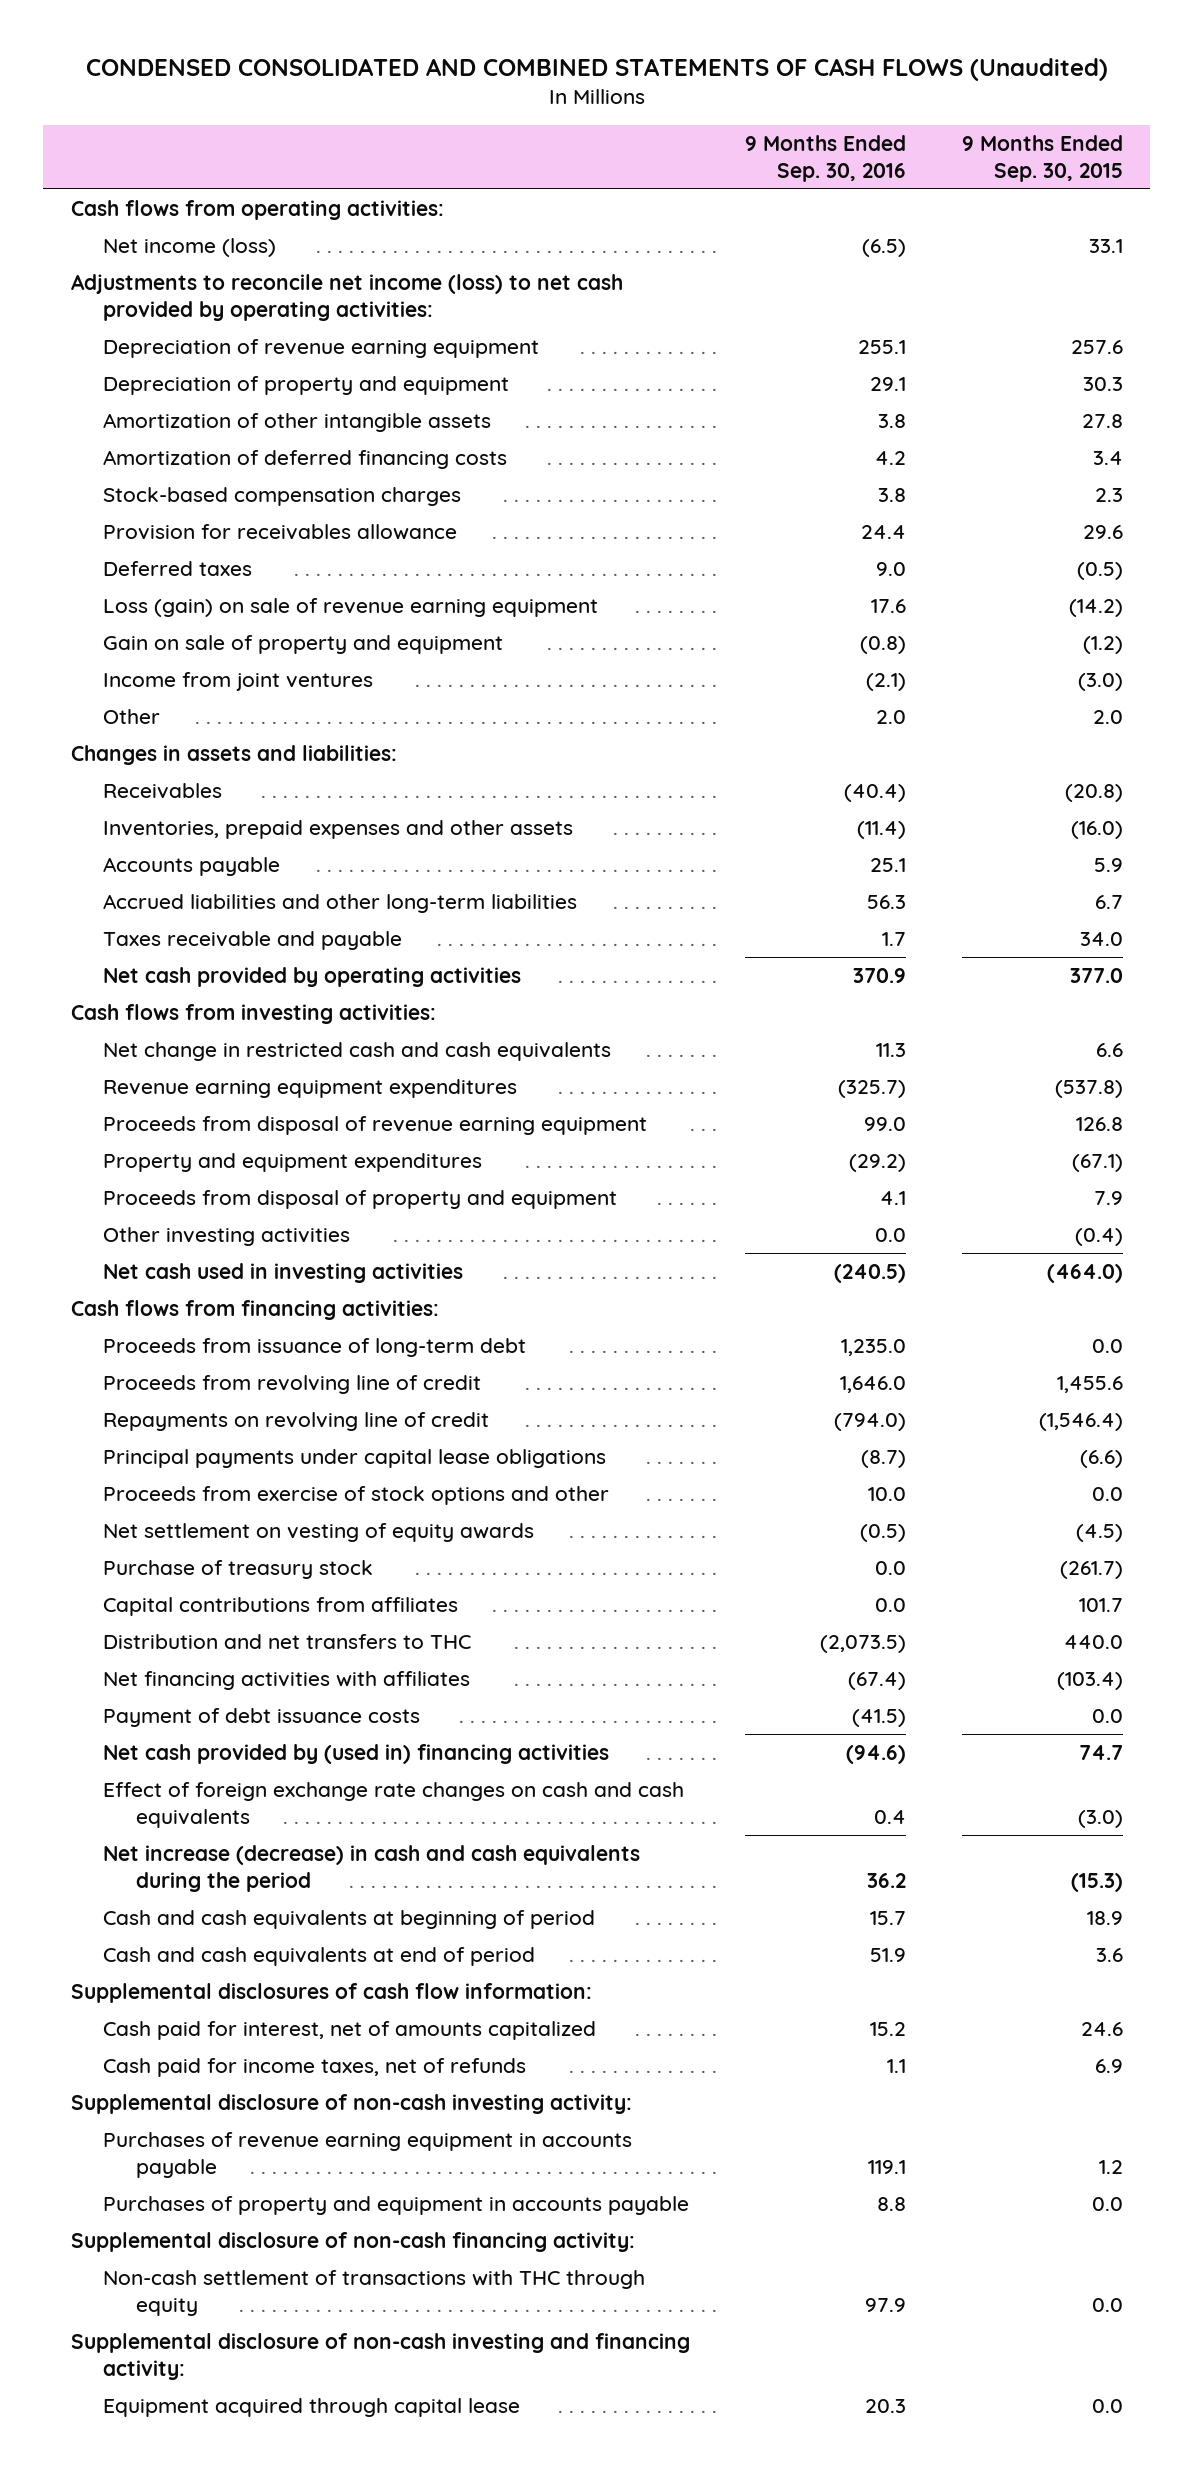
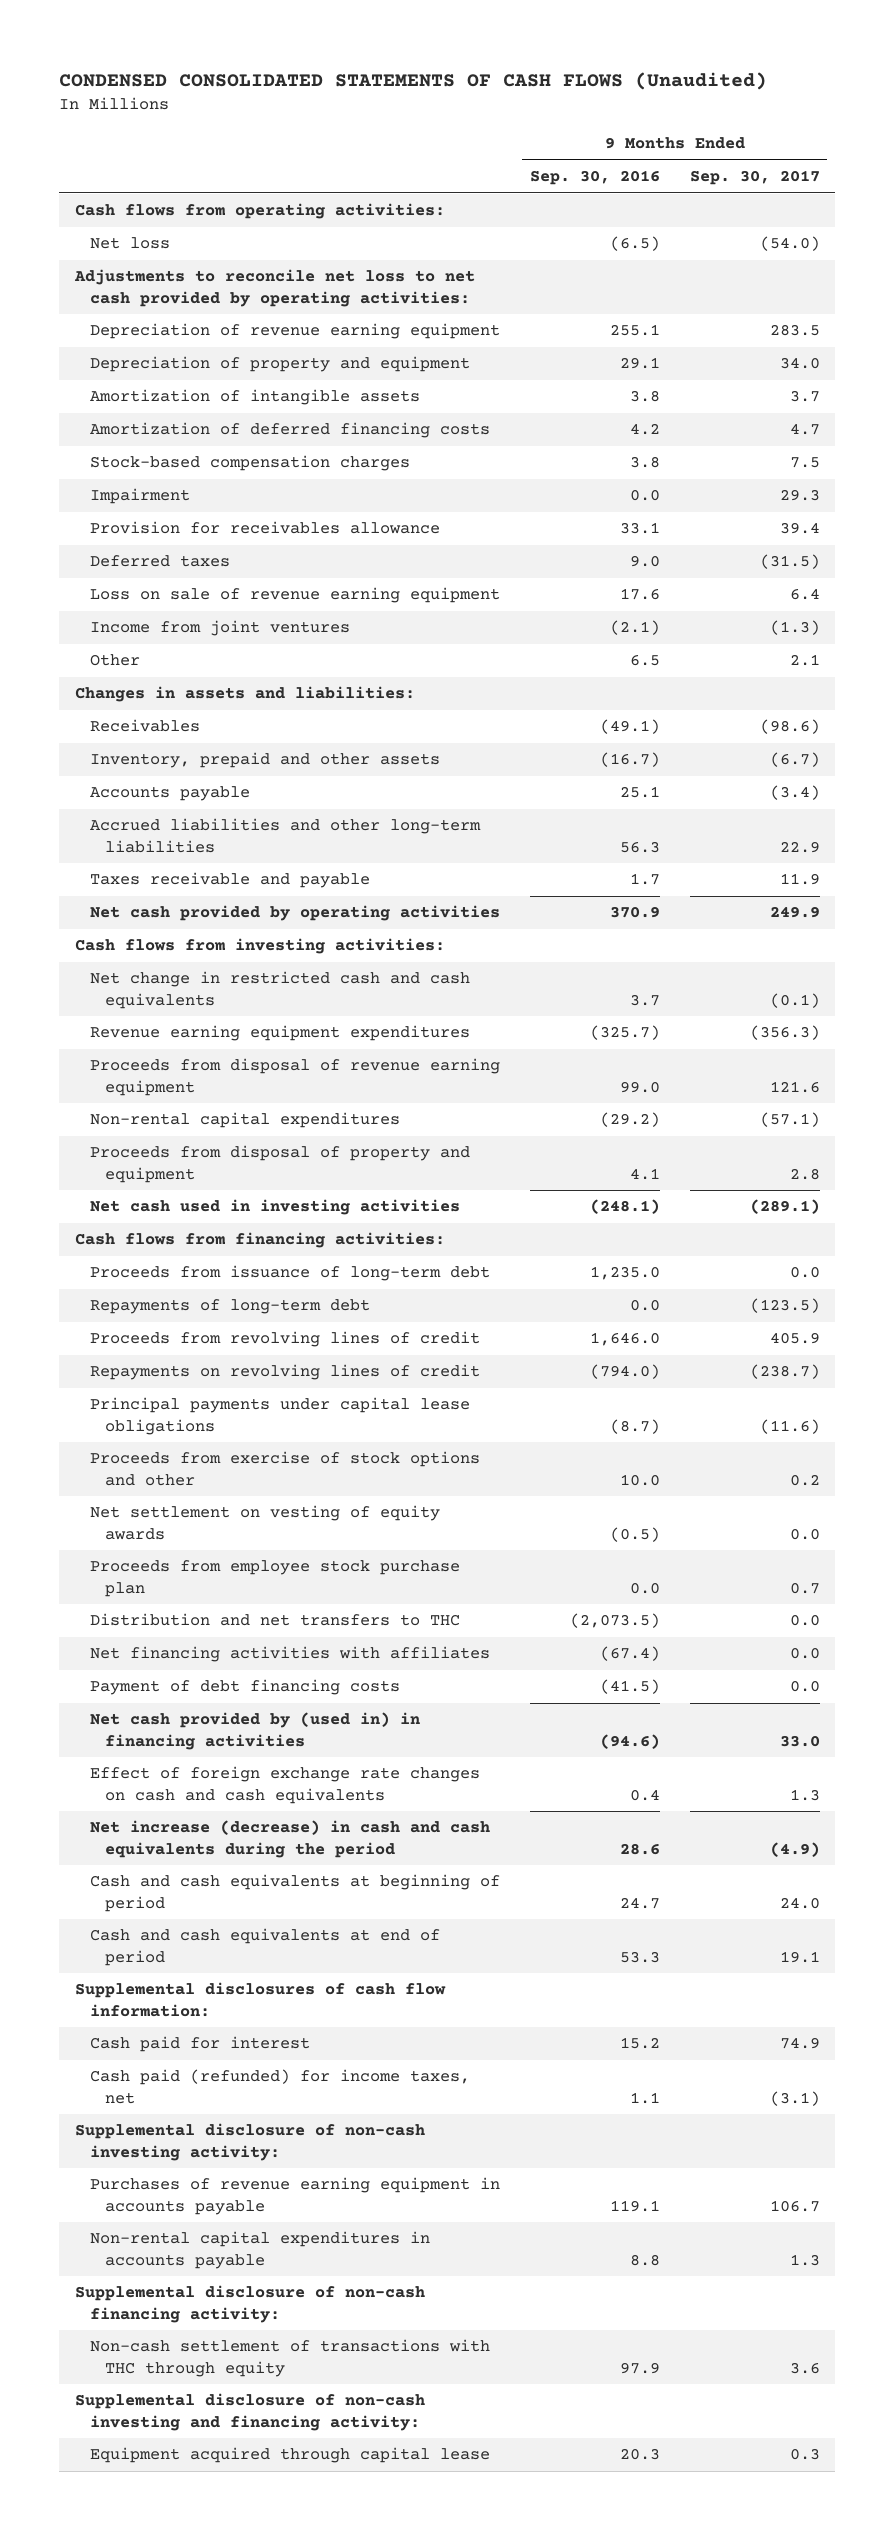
[85,57,1108,81] CONDENSED CONSOLIDATED AND COMBINED STATEMENTS OF CASH FLOWS (Unaudited) -> [59,72,768,91] CONDENSED CONSOLIDATED STATEMENTS OF CASH FLOWS (Unaudited)
[961,135,1123,182] 9 Months Ended Sep. 30, 2015 -> none
none -> [689,170,820,186] Sep. 30, 2017
[103,238,277,258] Net income (loss) -> [89,237,170,250] Net loss
[70,274,623,321] Adjustments to reconcile net income (loss) to net cash provided by operating activities: -> [73,269,475,307] Adjustments to reconcile net loss to net cash provided by operating activities:
[103,413,492,433] Amortization of other intangible assets -> [89,389,420,406] Amortization of intangible assets
none -> [89,488,190,505] Impairment
[861,525,907,540] 24.4 -> [619,522,660,535] 33.1
[103,635,504,655] Gain on sale of property and equipment -> none
[103,598,599,618] Loss (gain) on sale of revenue earning equipment -> [89,587,500,604] Loss on sale of revenue earning equipment
[876,710,907,725] 2.0 -> [629,654,660,667] 6.5
[844,784,907,803] (40.4) -> [599,719,660,735] (49.1)
[103,820,574,840] Inventories, prepaid expenses and other assets -> [89,752,440,769] Inventory, prepaid and other assets
[857,821,907,840] (11.4) -> [599,752,660,768] (16.7)
[876,1043,907,1058] 11.3 -> [629,993,660,1006] 3.7
[103,1153,483,1173] Property and equipment expenditures -> [89,1112,400,1129] Non-rental capital expenditures
[103,1227,351,1247] Other investing activities -> none
[834,1264,907,1284] (240.5) -> [589,1199,660,1215] (248.1)
none -> [89,1299,370,1315] Repayments of long-term debt
[103,1375,482,1395] Proceeds from revolving line of credit -> [89,1331,480,1348] Proceeds from revolving lines of credit
[103,1412,490,1432] Repayments on revolving line of credit -> [89,1364,480,1381] Repayments on revolving lines of credit
[103,1560,374,1580] Purchase of treasury stock -> none
[103,1597,459,1617] Capital contributions from affiliates -> none
none -> [89,1560,460,1597] Proceeds from employee stock purchase plan
[103,1708,421,1728] Payment of debt issuance costs -> [89,1679,400,1696] Payment of debt financing costs
[103,1744,610,1765] Net cash provided by (used in) financing activities -> [89,1712,420,1750] Net cash provided by (used in) in financing activities
[867,1872,907,1888] 36.2 -> [619,1842,660,1855] 28.6
[870,1911,907,1926] 15.7 -> [619,1896,660,1909] 24.7
[870,1948,907,1963] 51.9 -> [619,1950,660,1963] 53.3
[103,2021,597,2041] Cash paid for interest, net of amounts capitalized -> [89,2036,310,2053] Cash paid for interest
[103,2058,527,2078] Cash paid for income taxes, net of refunds -> [89,2069,470,2104] Cash paid (refunded) for income taxes, net
[103,2196,690,2216] Purchases of property and equipment in accounts payable -> [89,2231,430,2269] Non-rental capital expenditures in accounts payable

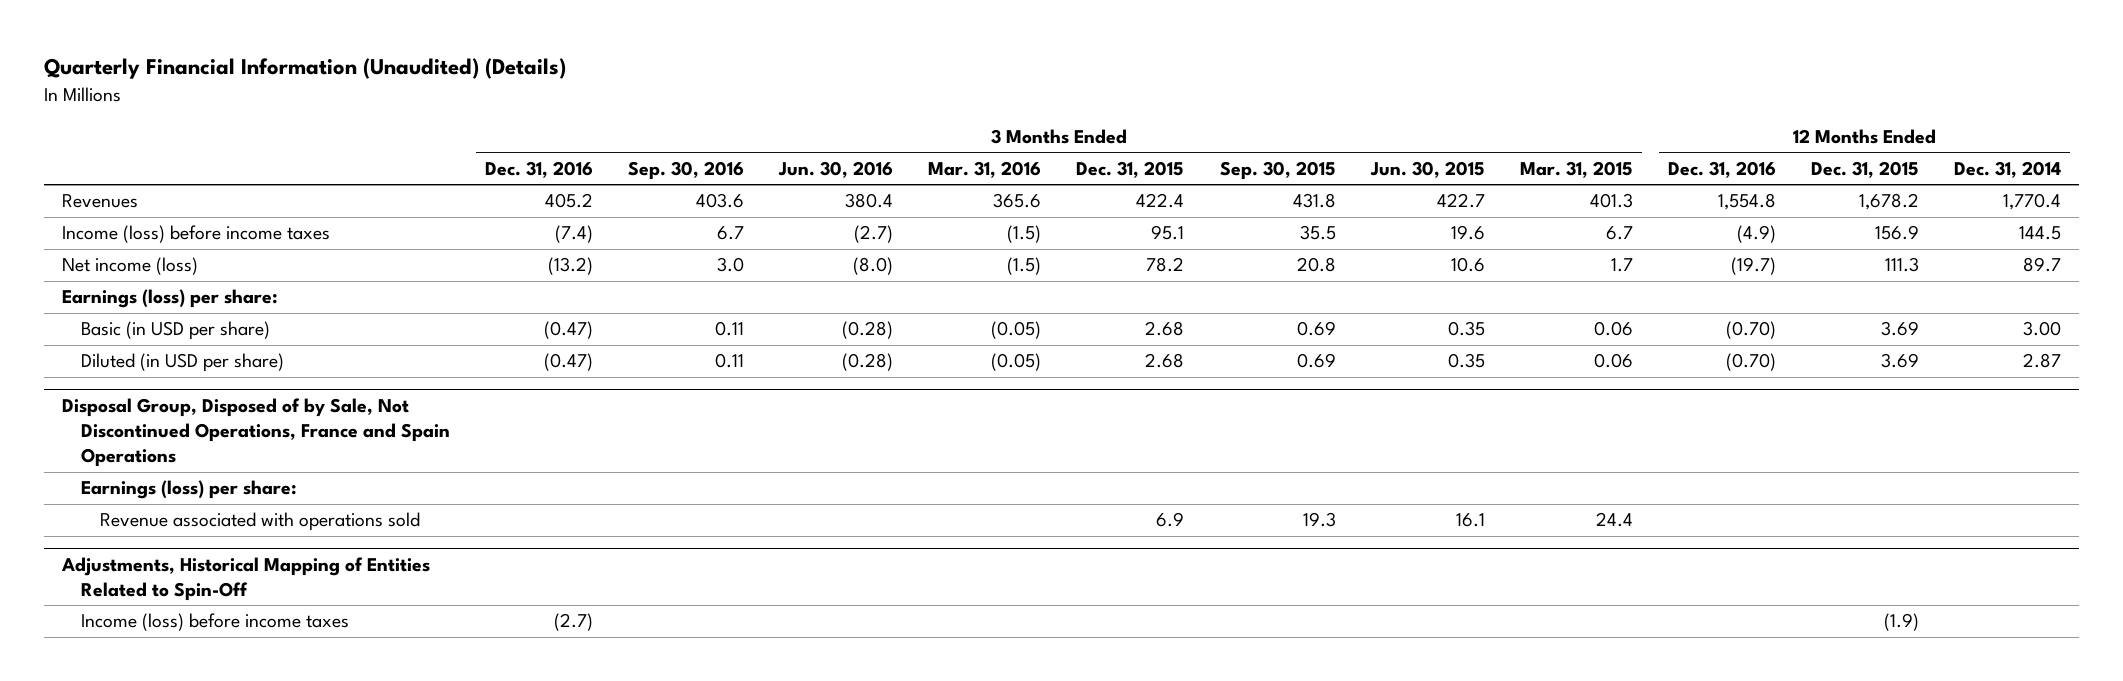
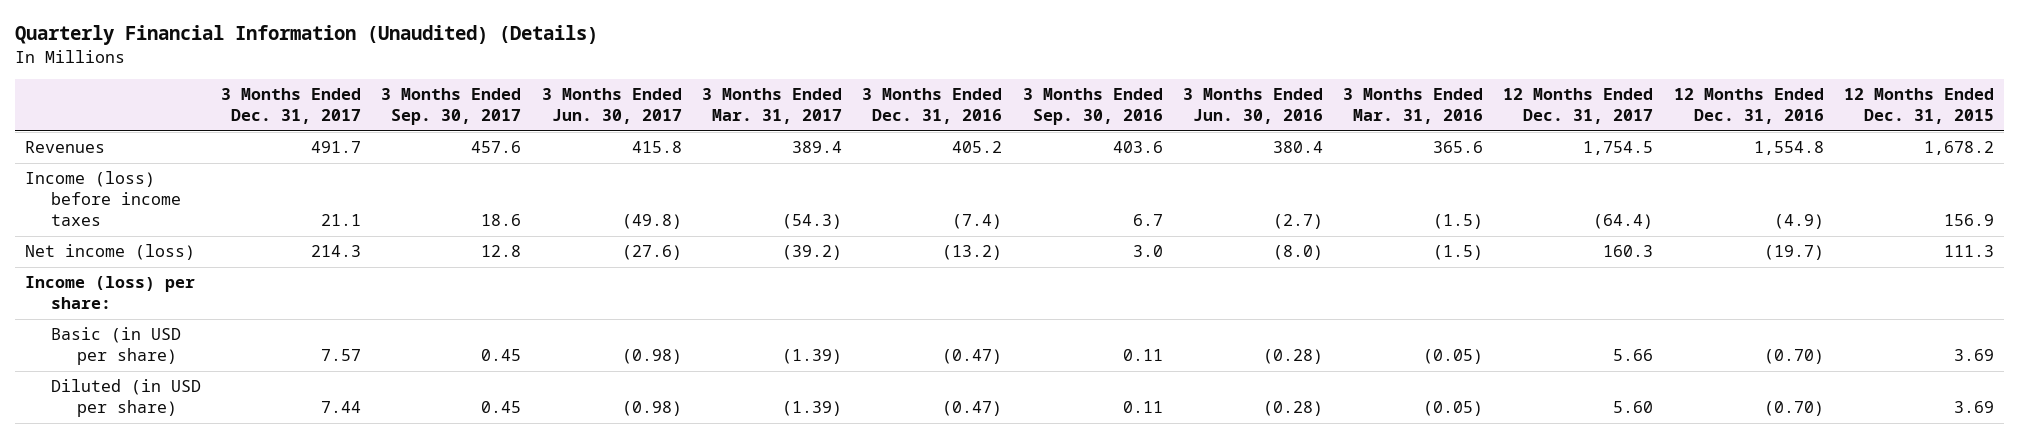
[1076,160,1185,178] Dec. 31, 2015 -> none
[1219,160,1336,180] Sep. 30, 2015 -> none
[1369,160,1485,178] Jun. 30, 2015 -> none
[1519,160,1633,178] Mar. 31, 2015 -> none
[1954,160,2062,178] Dec. 31, 2014 -> none
none -> [221,88,362,125] 3 Months Ended Dec. 31, 2017
none -> [381,88,522,126] 3 Months Ended Sep. 30, 2017
none -> [541,88,682,125] 3 Months Ended Jun. 30, 2017
none -> [701,88,842,125] 3 Months Ended Mar. 31, 2017
none -> [1503,88,1654,125] 12 Months Ended Dec. 31, 2017
[61,289,278,309] Earnings (loss) per share: -> [25,276,196,310] Income (loss) per share:
[61,397,450,468] Disposal Group, Disposed of by Sale, Not Discontinued Operations, France and Spain Operations -> none
[80,480,297,500] Earnings (loss) per share: -> none
[99,512,420,532] Revenue associated with operations sold -> none
[60,556,430,602] Adjustments, Historical Mapping of Entities Related to Spin-Off -> none
[80,613,349,632] Income (loss) before income taxes -> none

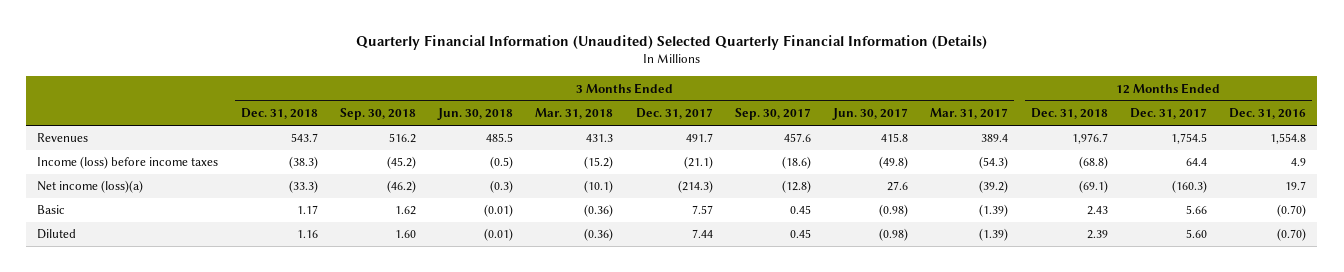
[14,25,598,46] Quarterly Financial Information (Unaudited) (Details) -> [355,35,987,51] Quarterly Financial Information (Unaudited) Selected Quarterly Financial Information (Details)
[862,88,1003,125] 3 Months Ended Dec. 31, 2016 -> none
[1022,88,1163,126] 3 Months Ended Sep. 30, 2016 -> none
[1182,88,1323,125] 3 Months Ended Jun. 30, 2016 -> none
[1343,88,1484,125] 3 Months Ended Mar. 31, 2016 -> none
[1844,88,1995,125] 12 Months Ended Dec. 31, 2015 -> none
none -> [240,108,318,120] Dec. 31, 2018
none -> [339,108,416,121] Sep. 30, 2018
none -> [437,108,514,121] Jun. 30, 2018
none -> [535,108,614,120] Mar. 31, 2018
none -> [1030,108,1108,120] Dec. 31, 2018
[25,276,196,310] Income (loss) per share: -> none
[321,213,362,226] 21.1 -> [683,156,713,170] (21.1)
[481,213,522,226] 18.6 -> [781,156,811,170] (18.6)
[1593,213,1654,229] (64.4) -> [1185,158,1207,167] 64.4
[1773,213,1824,229] (4.9) -> [1291,158,1307,167] 4.9
[25,244,196,261] Net income (loss) -> [37,180,144,194] Net income (loss)(a)
[311,245,362,258] 214.3 -> [677,180,713,194] (214.3)
[481,245,522,258] 12.8 -> [781,180,811,194] (12.8)
[621,245,682,261] (27.6) -> [887,181,909,192] 27.6
[1603,245,1654,258] 160.3 -> [1171,180,1207,194] (160.3)
[1763,245,1824,261] (19.7) -> [1285,181,1307,191] 19.7
[50,327,181,366] Basic (in USD per share) -> [37,205,66,215] Basic
[50,379,201,418] Diluted (in USD per share) -> [37,229,77,240] Diluted

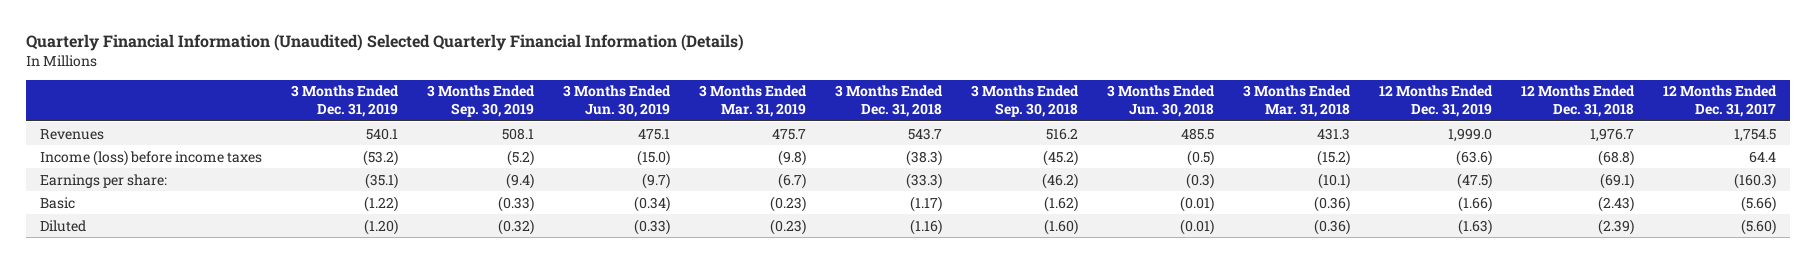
[635,108,713,120] Dec. 31, 2017 -> none
[734,108,811,121] Sep. 30, 2017 -> none
[832,108,909,121] Jun. 30, 2017 -> none
[930,108,1009,120] Mar. 31, 2017 -> none
[1229,108,1307,120] Dec. 31, 2016 -> none
none -> [291,85,400,117] 3 Months Ended Dec. 31, 2019
none -> [427,85,536,117] 3 Months Ended Sep. 30, 2019
none -> [563,85,672,117] 3 Months Ended Jun. 30, 2019
none -> [699,85,808,117] 3 Months Ended Mar. 31, 2019
none -> [1379,85,1494,117] 12 Months Ended Dec. 31, 2019
[37,180,144,194] Net income (loss)(a) -> [40,173,168,188] Earnings per share:
[296,205,318,215] 1.17 -> [910,195,943,212] (1.17)
[394,206,416,216] 1.62 -> [1044,195,1079,212] (1.62)
[1086,206,1108,216] 2.43 -> [1597,195,1634,212] (2.43)
[1185,205,1207,215] 5.66 -> [1740,195,1776,212] (5.66)
[296,230,318,239] 1.16 -> [910,218,943,235] (1.16)
[394,230,416,239] 1.60 -> [1044,218,1079,235] (1.60)
[1086,230,1108,240] 2.39 -> [1597,218,1634,235] (2.39)
[1185,229,1207,239] 5.60 -> [1740,218,1776,235] (5.60)

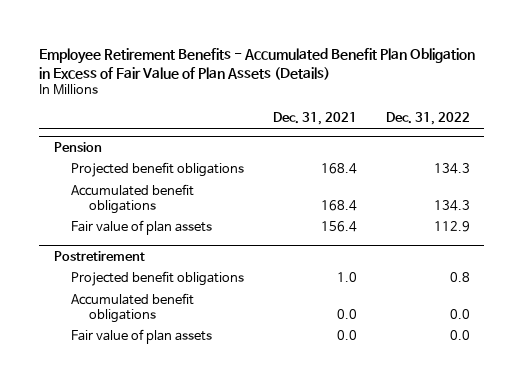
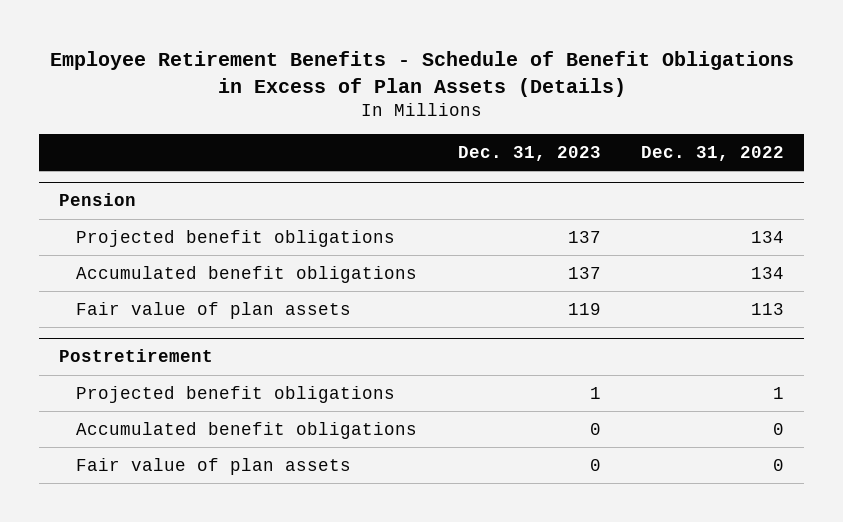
[39,47,476,80] Employee Retirement Benefits - Accumulated Benefit Plan Obligation in Excess of Fair Value of Plan Assets (Details) -> [49,50,794,97] Employee Retirement Benefits - Schedule of Benefit Obligations in Excess of Plan Assets (Details)
[272,112,357,126] Dec. 31, 2021 -> none
none -> [457,145,601,161] Dec. 31, 2023
[433,163,470,175] 134.3 -> [751,230,785,243] 134
[433,199,470,211] 134.3 -> [751,266,785,279] 134
[433,221,470,233] 112.9 -> [751,302,785,315] 113
[449,272,470,283] 0.8 -> [773,386,785,399] 1
[449,308,470,319] 0.0 -> [773,422,785,435] 0
[449,330,470,341] 0.0 -> [773,458,785,471] 0

